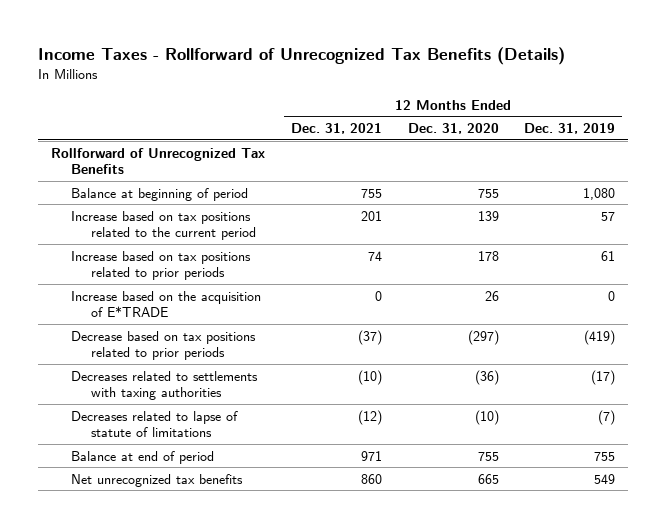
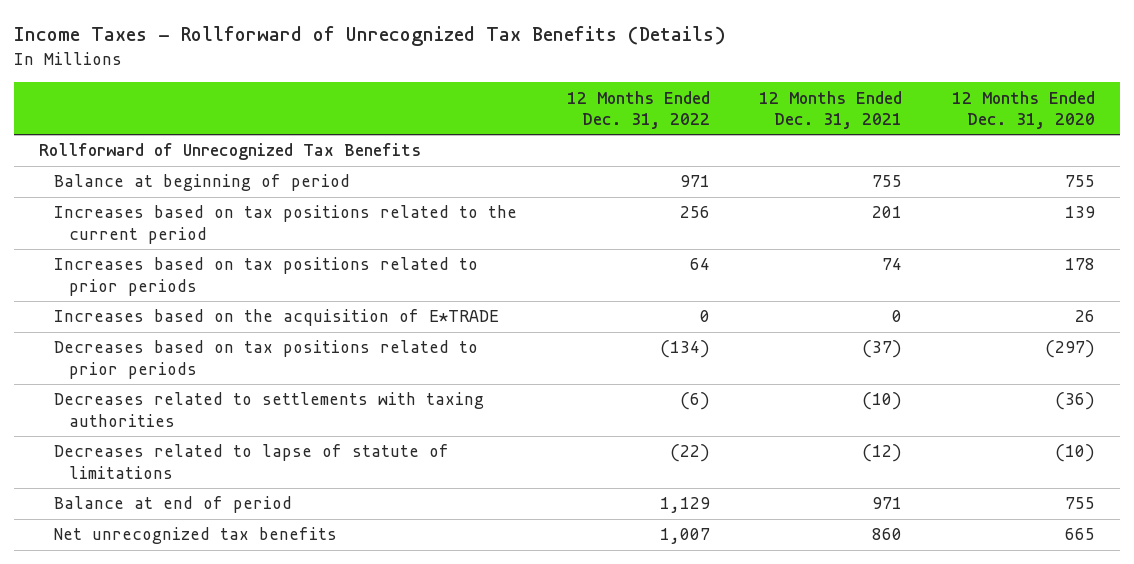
[524,123,616,135] Dec. 31, 2019 -> none
none -> [566,90,710,130] 12 Months Ended Dec. 31, 2022
[70,210,257,241] Increase based on tax positions related to the current period -> [53,205,517,244] Increases based on tax positions related to the current period
[70,250,251,281] Increase based on tax positions related to prior periods -> [53,257,478,296] Increases based on tax positions related to prior periods
[70,290,261,318] Increase based on the acquisition of E*TRADE -> [53,309,499,327] Increases based on the acquisition of E*TRADE
[70,330,256,361] Decrease based on tax positions related to prior periods -> [53,340,478,379] Decreases based on tax positions related to prior periods

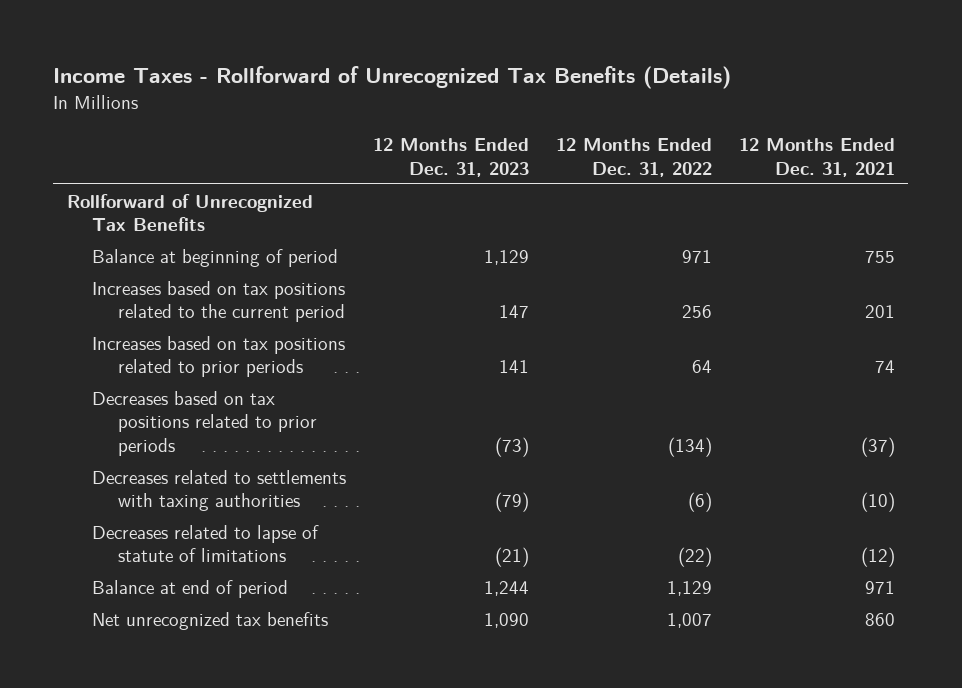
[951,90,1095,130] 12 Months Ended Dec. 31, 2020 -> none
none -> [373,137,530,177] 12 Months Ended Dec. 31, 2023
[53,309,499,327] Increases based on the acquisition of E*TRADE -> none

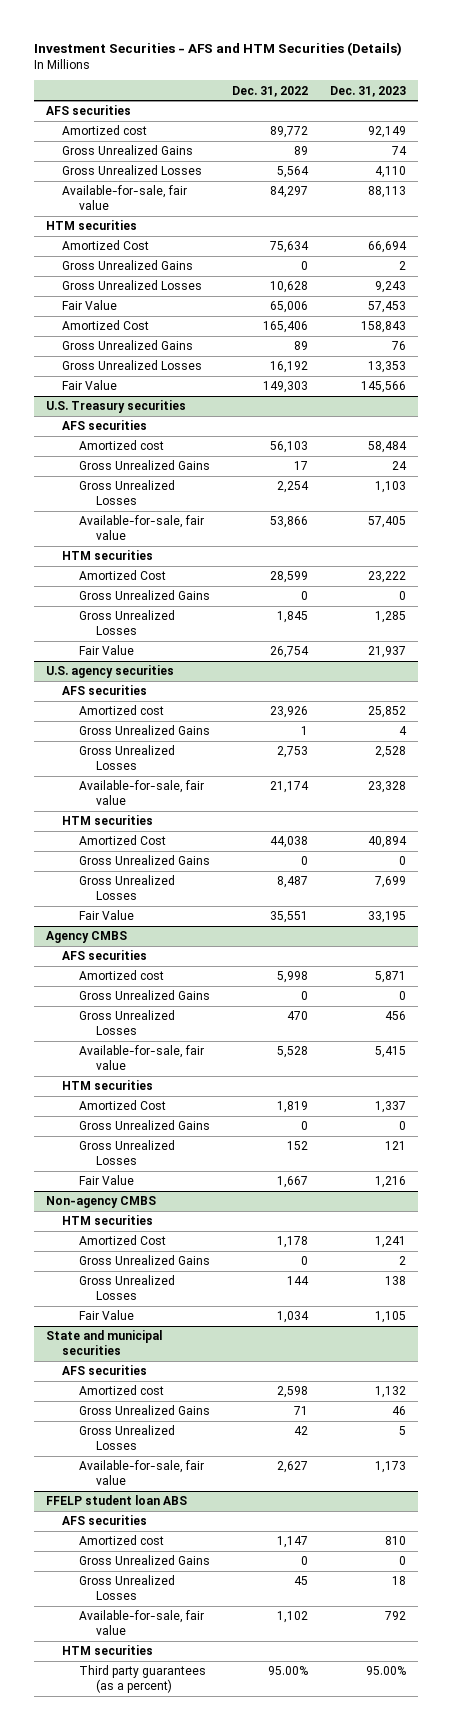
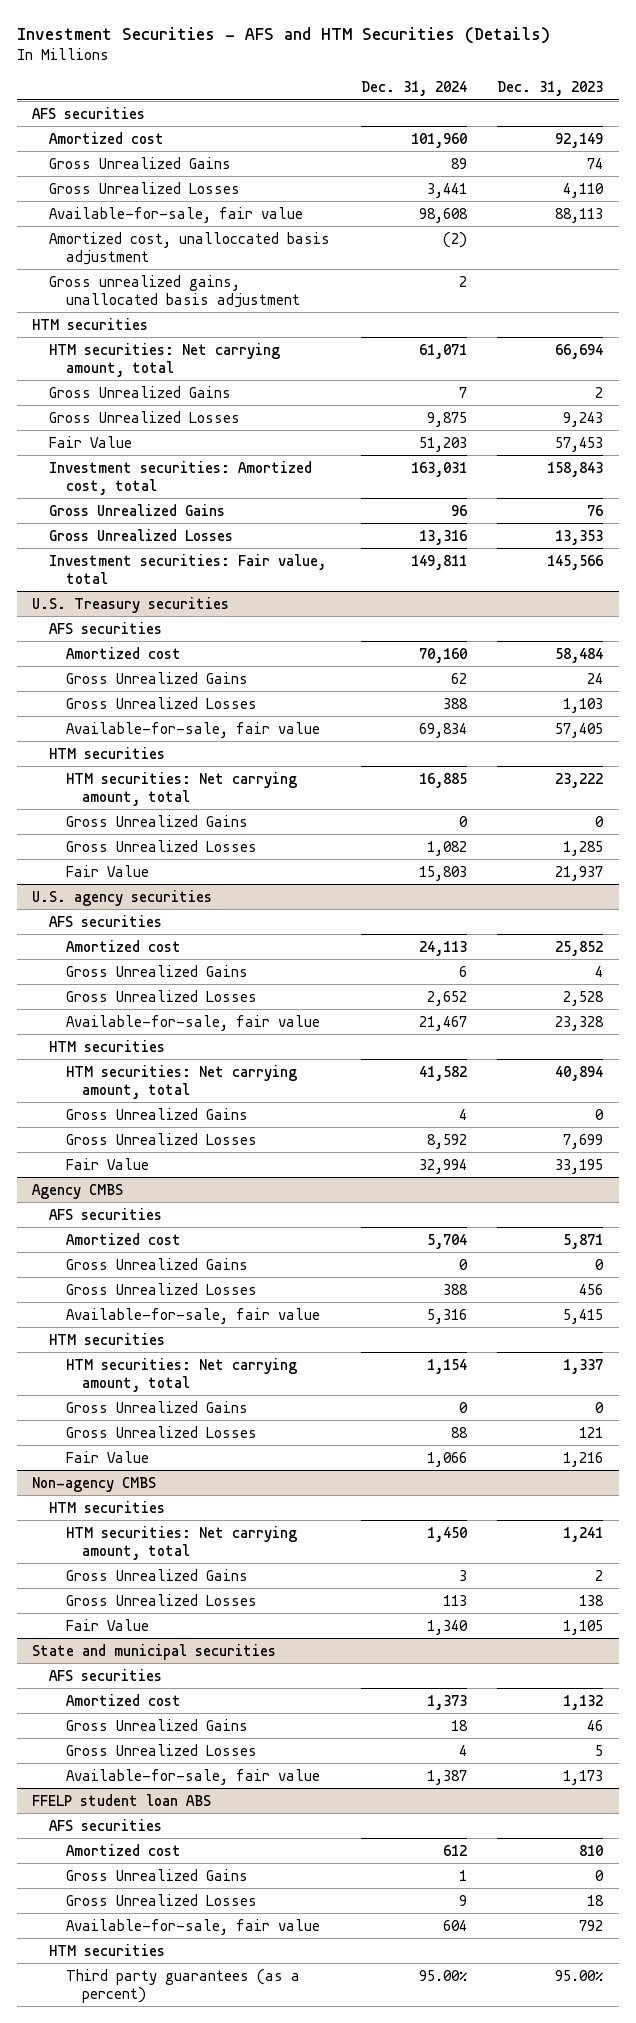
[232,85,309,97] Dec. 31, 2022 -> none
none -> [360,81,467,97] Dec. 31, 2024
none -> [48,231,330,265] Amortized cost, unalloccated basis adjustment
none -> [48,274,300,308] Gross unrealized gains, unallocated basis adjustment
[62,240,150,251] Amortized Cost -> [48,342,280,377] HTM securities: Net carrying amount, total
[62,320,150,331] Amortized Cost -> [48,460,312,495] Investment securities: Amortized cost, total
[62,380,118,391] Fair Value -> [48,553,326,584] Investment securities: Fair value, total
[79,570,167,581] Amortized Cost -> [65,771,297,806] HTM securities: Net carrying amount, total
[79,835,167,846] Amortized Cost -> [65,1064,297,1099] HTM securities: Net carrying amount, total
[79,1100,167,1111] Amortized Cost -> [65,1357,297,1392] HTM securities: Net carrying amount, total
[79,1235,167,1246] Amortized Cost -> [65,1525,297,1560] HTM securities: Net carrying amount, total

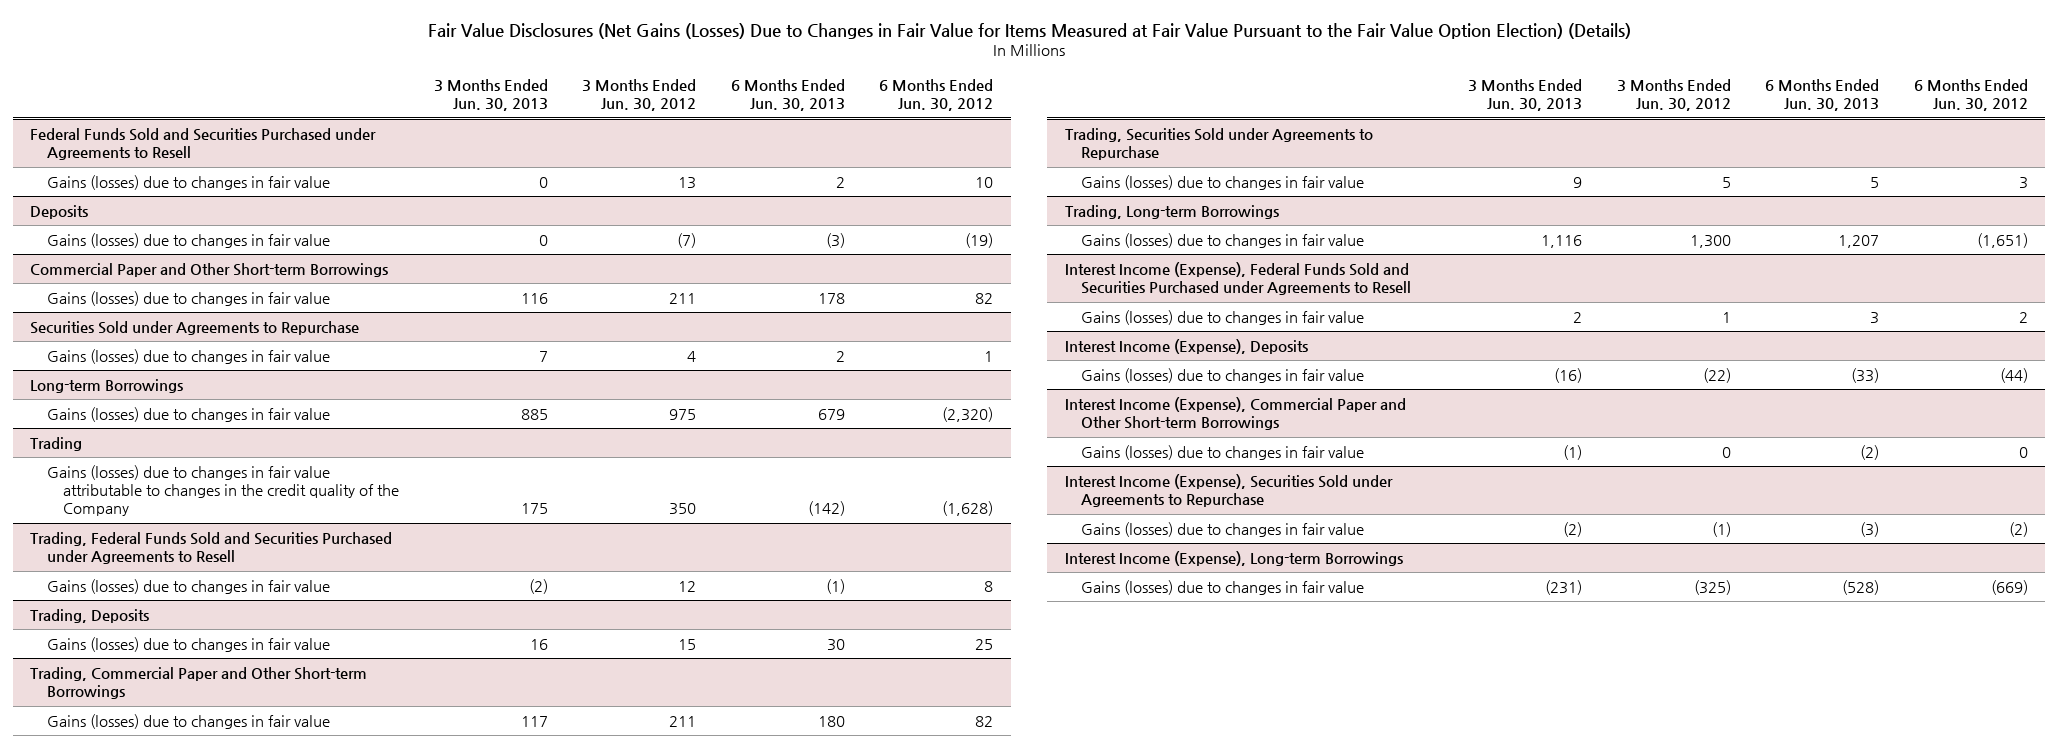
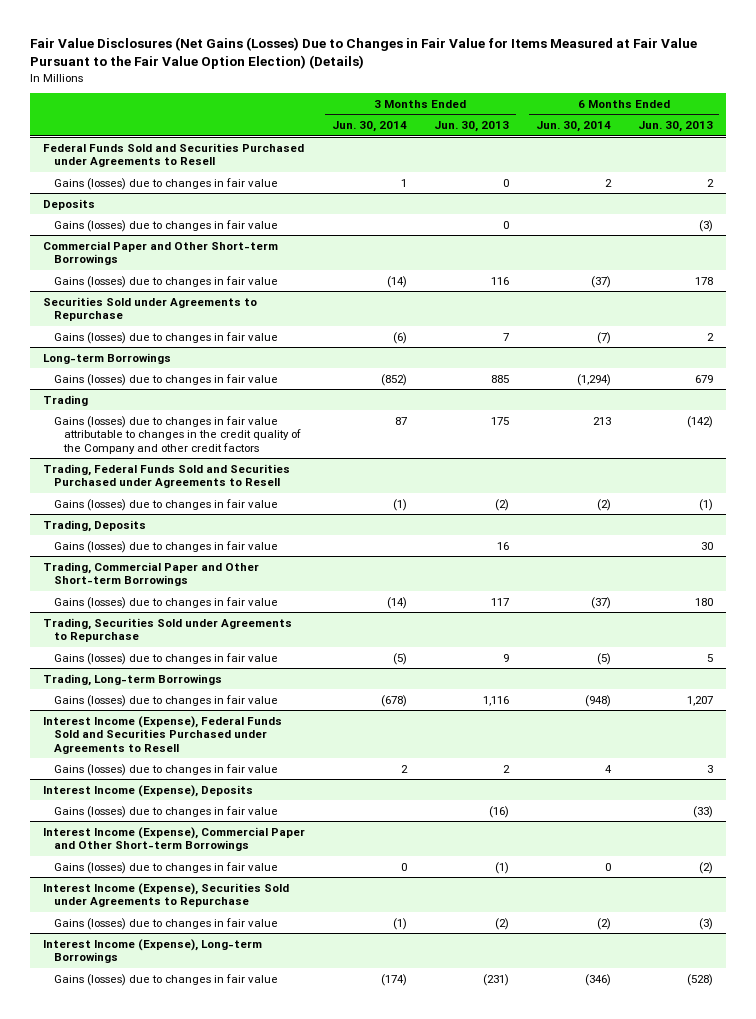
[582,78,697,112] 3 Months Ended Jun. 30, 2012 -> none
[879,78,994,112] 6 Months Ended Jun. 30, 2012 -> none
none -> [331,121,407,133] Jun. 30, 2014
none -> [535,121,611,133] Jun. 30, 2014
[46,464,400,517] Gains (losses) due to changes in fair value attributable to changes in the credit quality of the Company -> [53,415,302,454] Gains (losses) due to changes in fair value attributable to changes in the credit quality of the Company and other credit factors

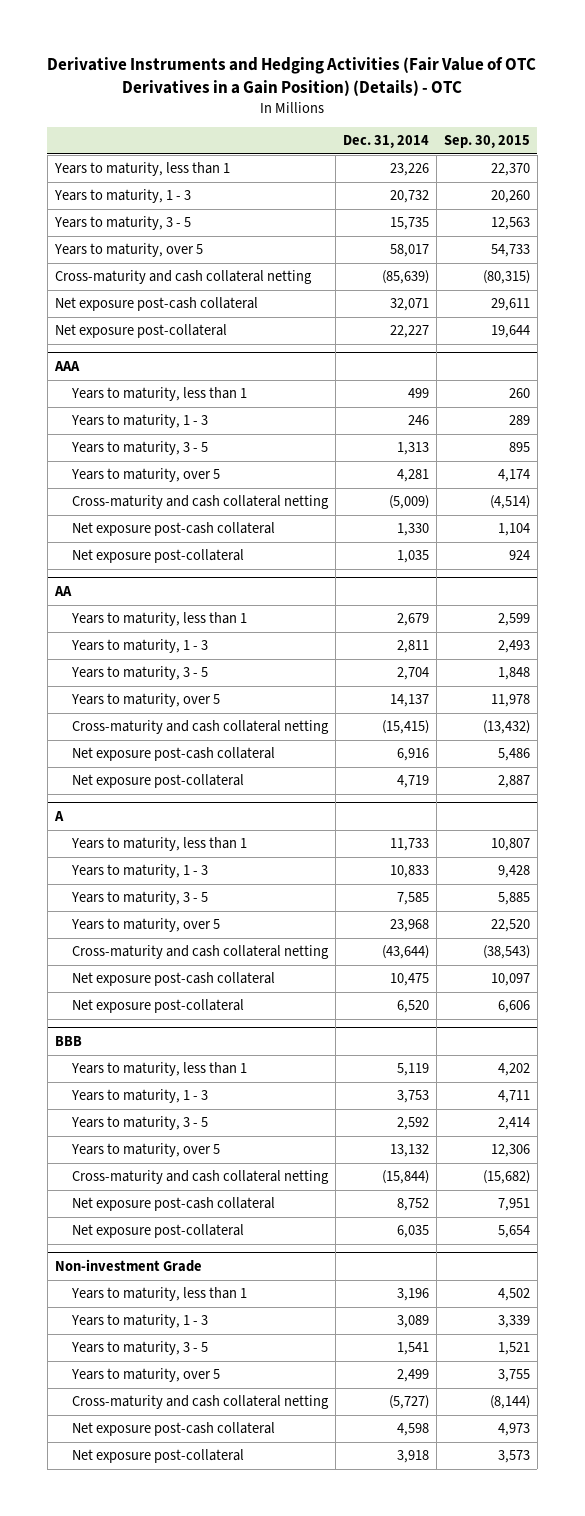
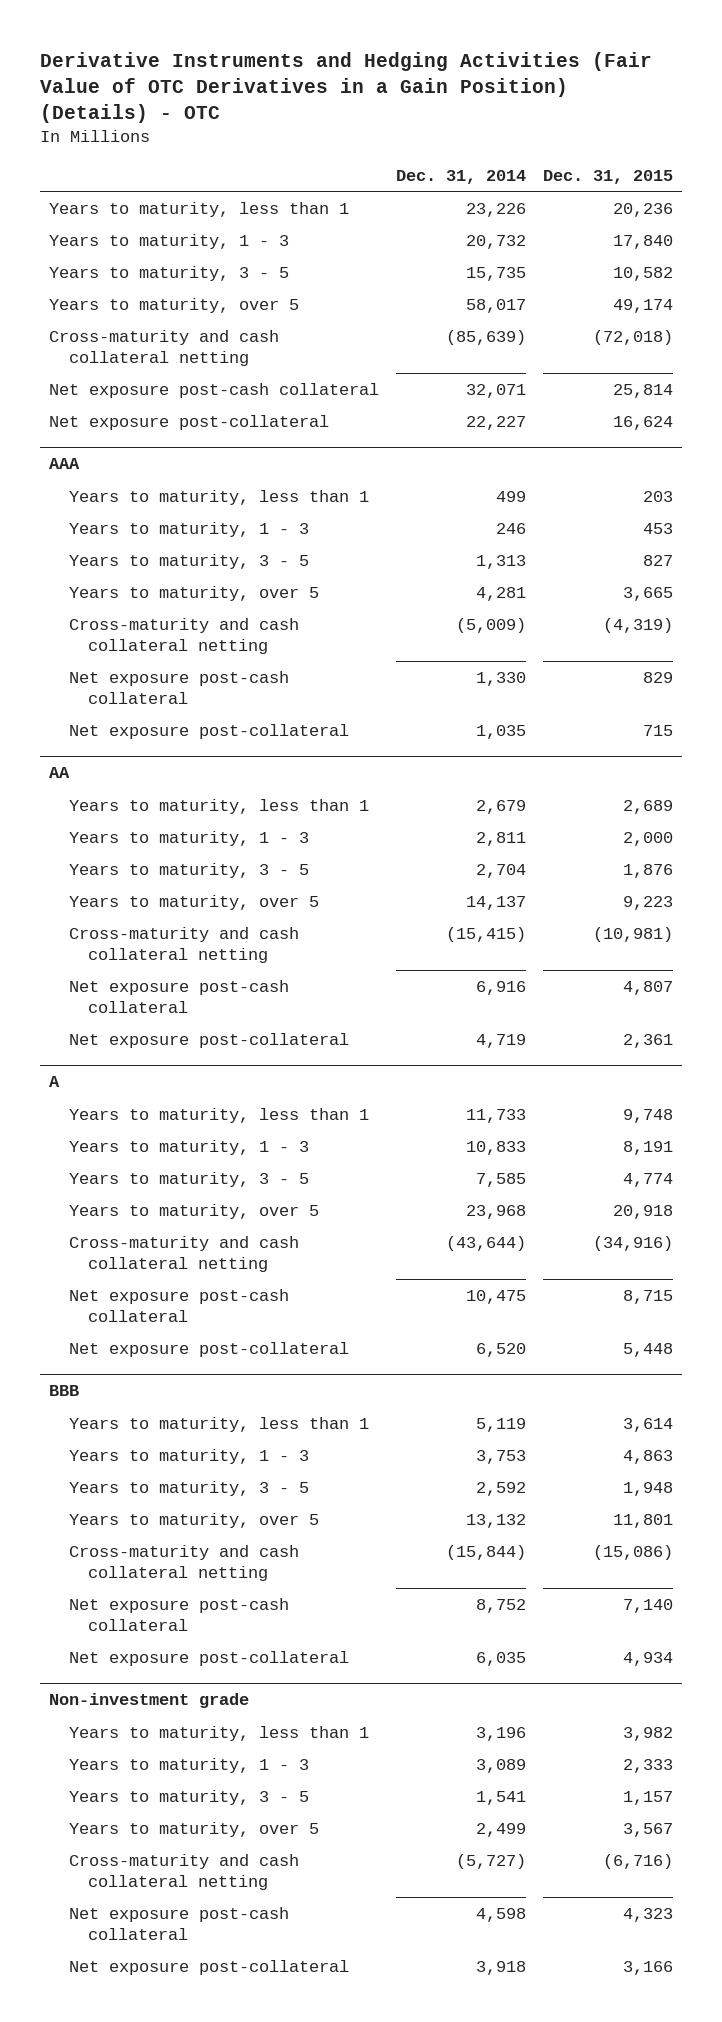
[443,135,530,149] Sep. 30, 2015 -> none
none -> [543,169,674,184] Dec. 31, 2015
[54,1259,202,1273] Non-investment Grade -> [48,1693,249,1709] Non-investment grade

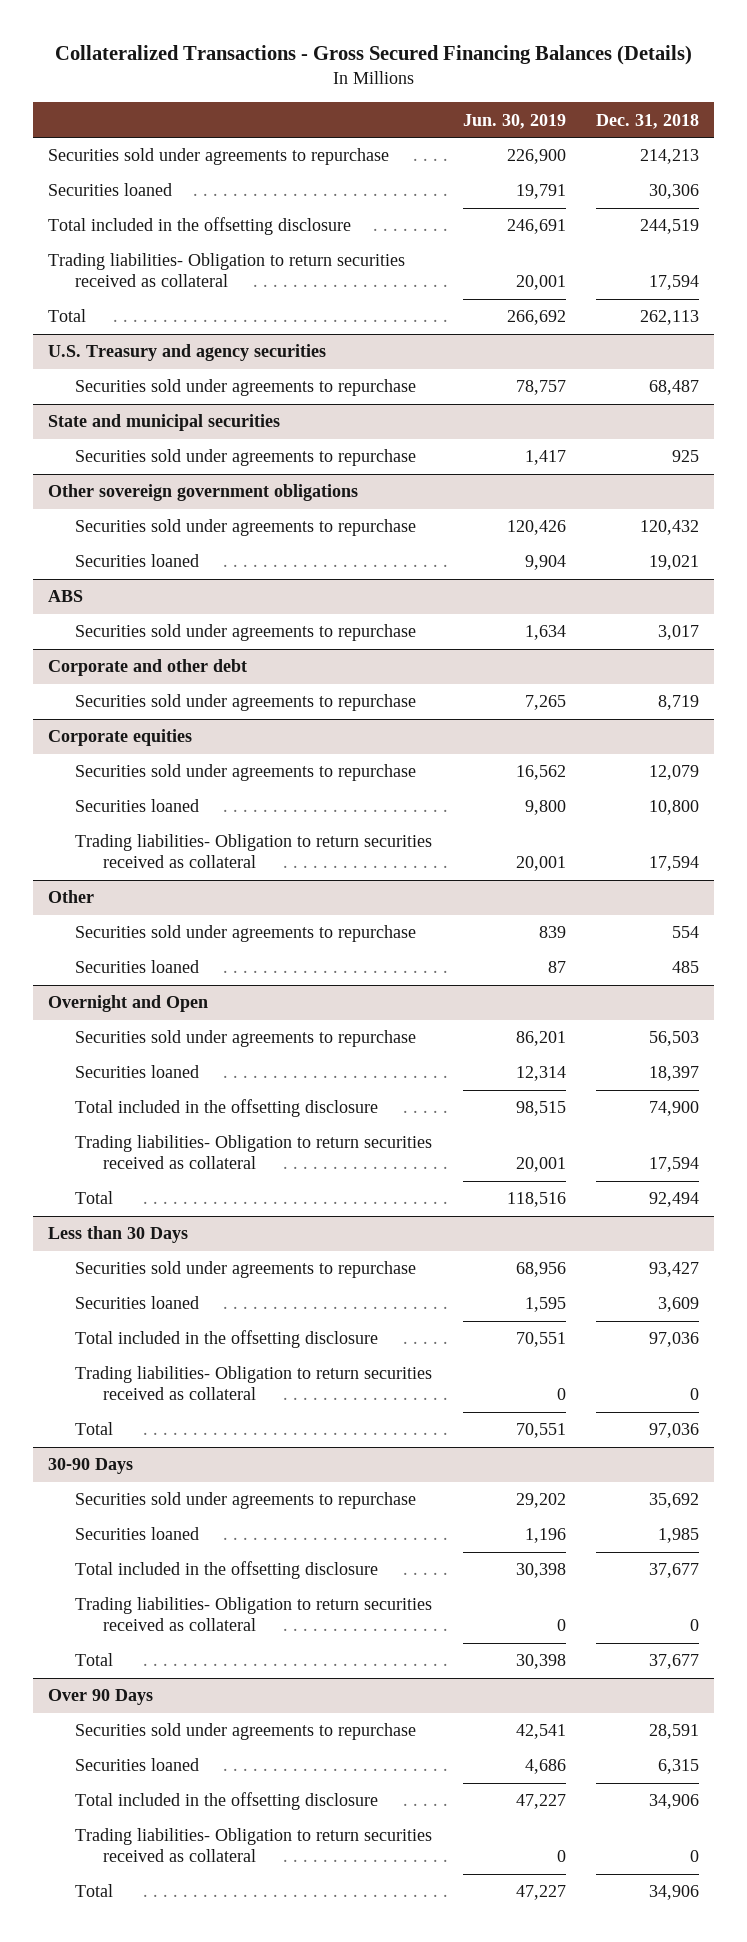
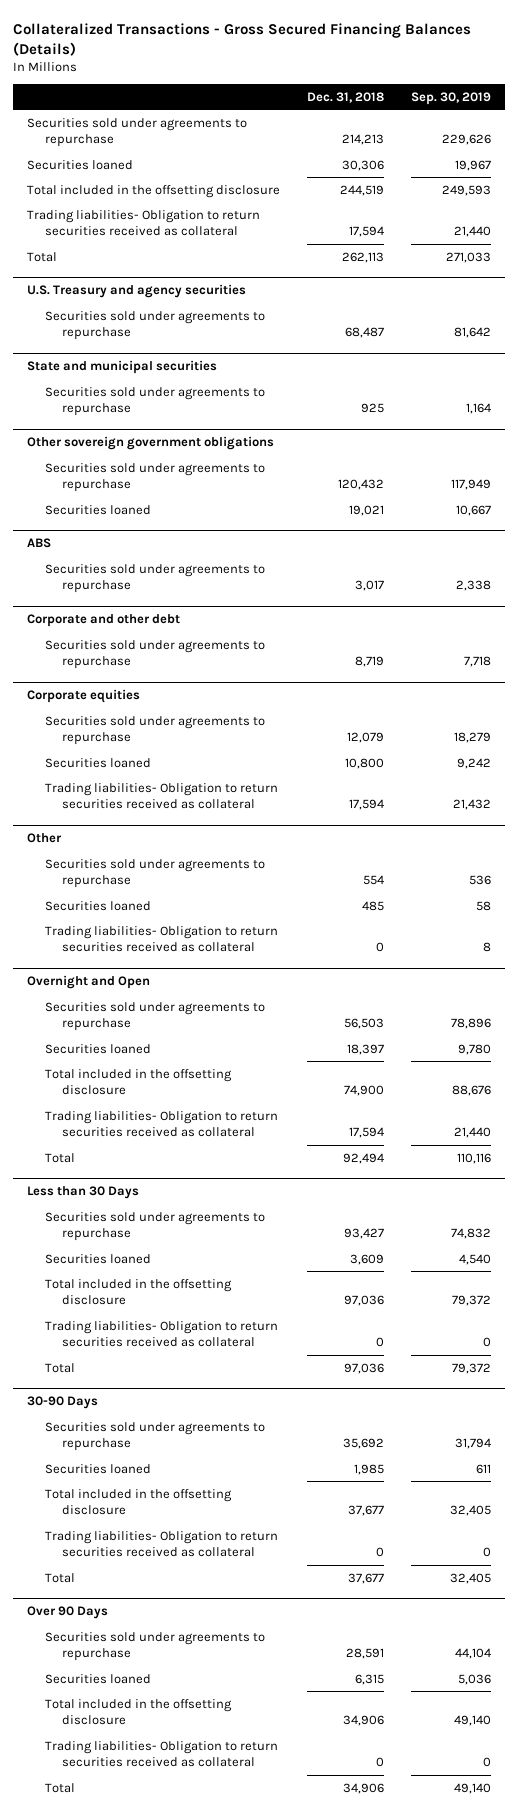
[462,113,566,129] Jun. 30, 2019 -> none
none -> [411,91,492,105] Sep. 30, 2019
none -> [44,925,278,953] Trading liabilities- Obligation to return securities received as collateral

